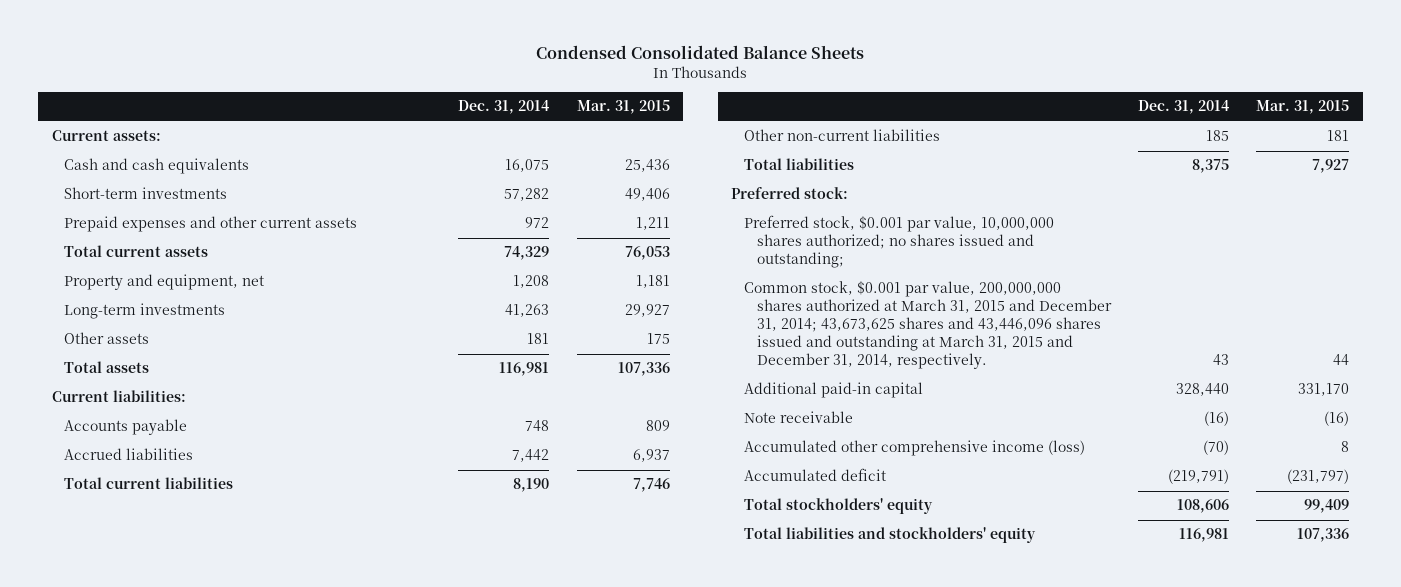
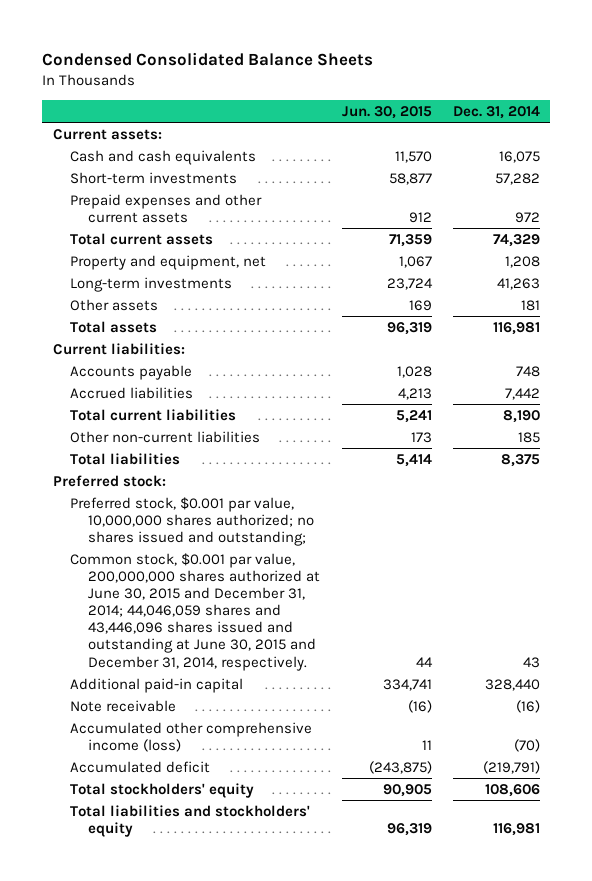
[576,100,670,115] Mar. 31, 2015 -> none
none -> [341,105,432,119] Jun. 30, 2015
[743,281,1112,370] Common stock, $0.001 par value, 200,000,000 shares authorized at March 31, 2015 and December 31, 2014; 43,673,625 shares and 43,446,096 shares issued and outstanding at March 31, 2015 and December 31, 2014, respectively. -> [70,552,321,671] Common stock, $0.001 par value, 200,000,000 shares authorized at June 30, 2015 and December 31, 2014; 44,046,059 shares and 43,446,096 shares issued and outstanding at June 30, 2015 and December 31, 2014, respectively.

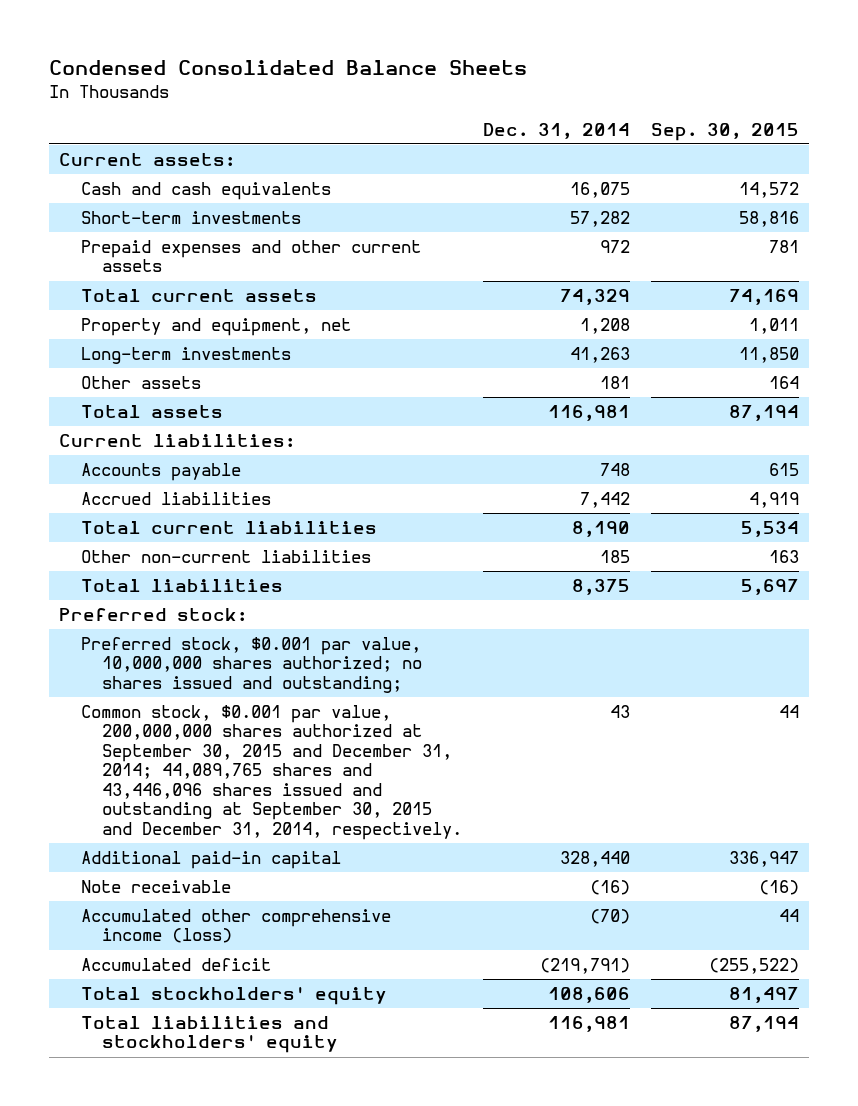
[341,105,432,119] Jun. 30, 2015 -> none
none -> [650,122,799,141] Sep. 30, 2015
[70,552,321,671] Common stock, $0.001 par value, 200,000,000 shares authorized at June 30, 2015 and December 31, 2014; 44,046,059 shares and 43,446,096 shares issued and outstanding at June 30, 2015 and December 31, 2014, respectively. -> [80,704,462,840] Common stock, $0.001 par value, 200,000,000 shares authorized at September 30, 2015 and December 31, 2014; 44,089,765 shares and 43,446,096 shares issued and outstanding at September 30, 2015 and December 31, 2014, respectively.

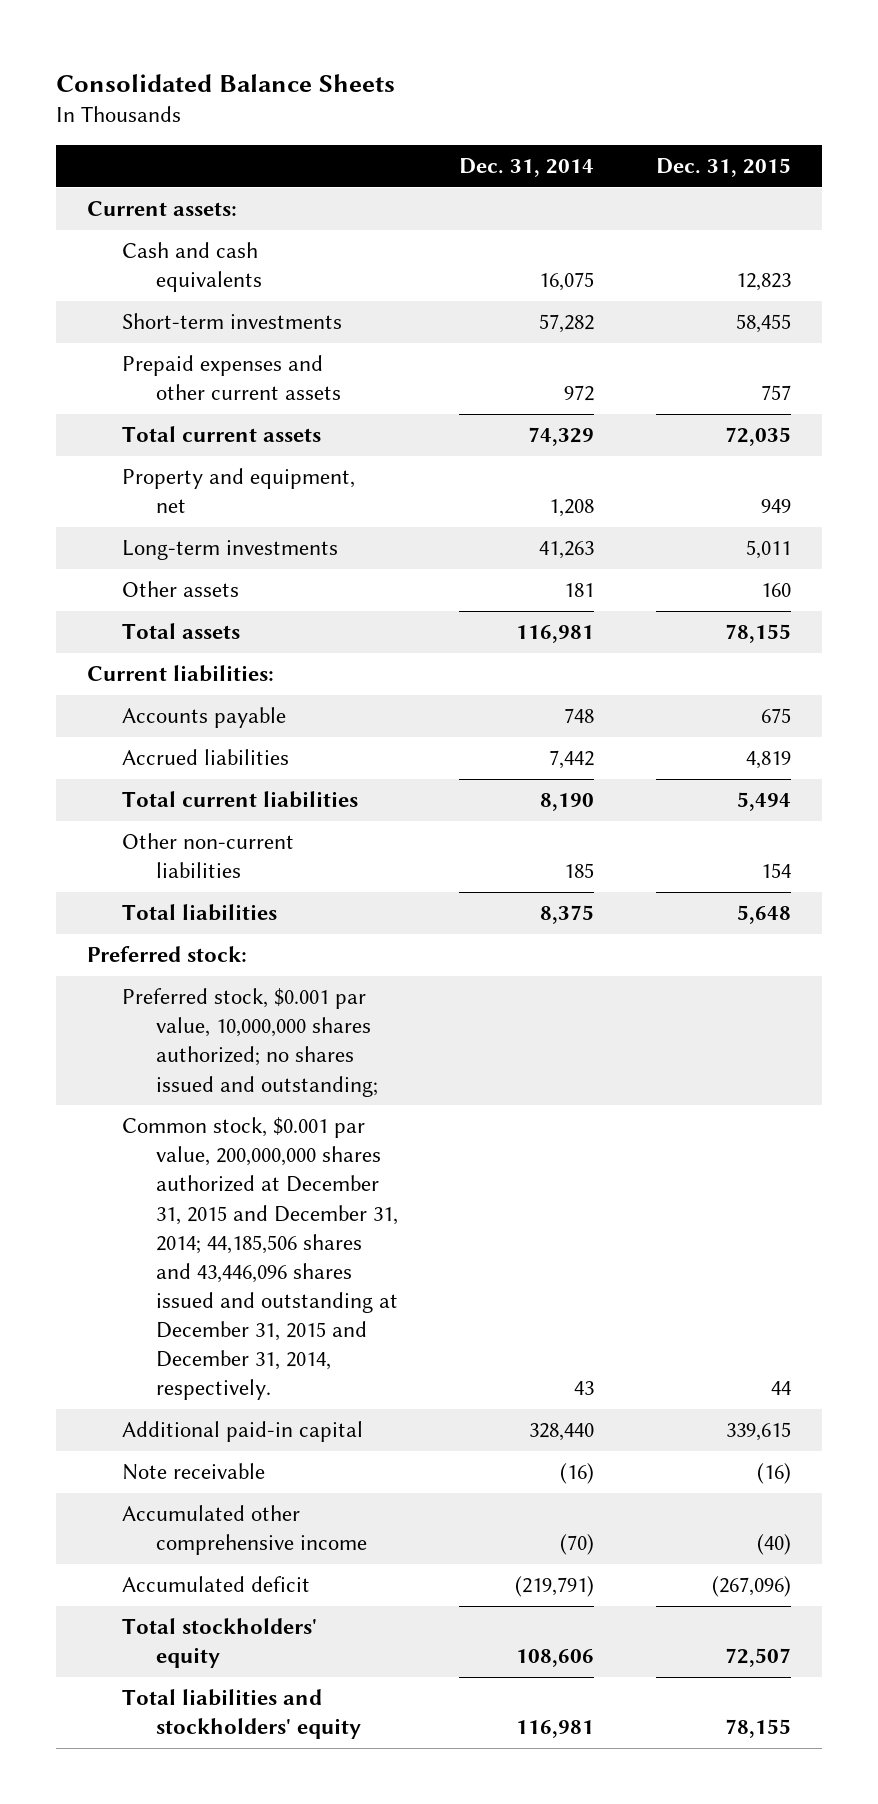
[48,59,527,75] Condensed Consolidated Balance Sheets -> [56,73,396,92] Consolidated Balance Sheets
[650,122,799,141] Sep. 30, 2015 -> none
none -> [655,158,791,178] Dec. 31, 2015
[80,704,462,840] Common stock, $0.001 par value, 200,000,000 shares authorized at September 30, 2015 and December 31, 2014; 44,089,765 shares and 43,446,096 shares issued and outstanding at September 30, 2015 and December 31, 2014, respectively. -> [121,1117,399,1401] Common stock, $0.001 par value, 200,000,000 shares authorized at December 31, 2015 and December 31, 2014; 44,185,506 shares and 43,446,096 shares issued and outstanding at December 31, 2015 and December 31, 2014, respectively.
[80,908,391,944] Accumulated other comprehensive income (loss) -> [121,1505,368,1556] Accumulated other comprehensive income

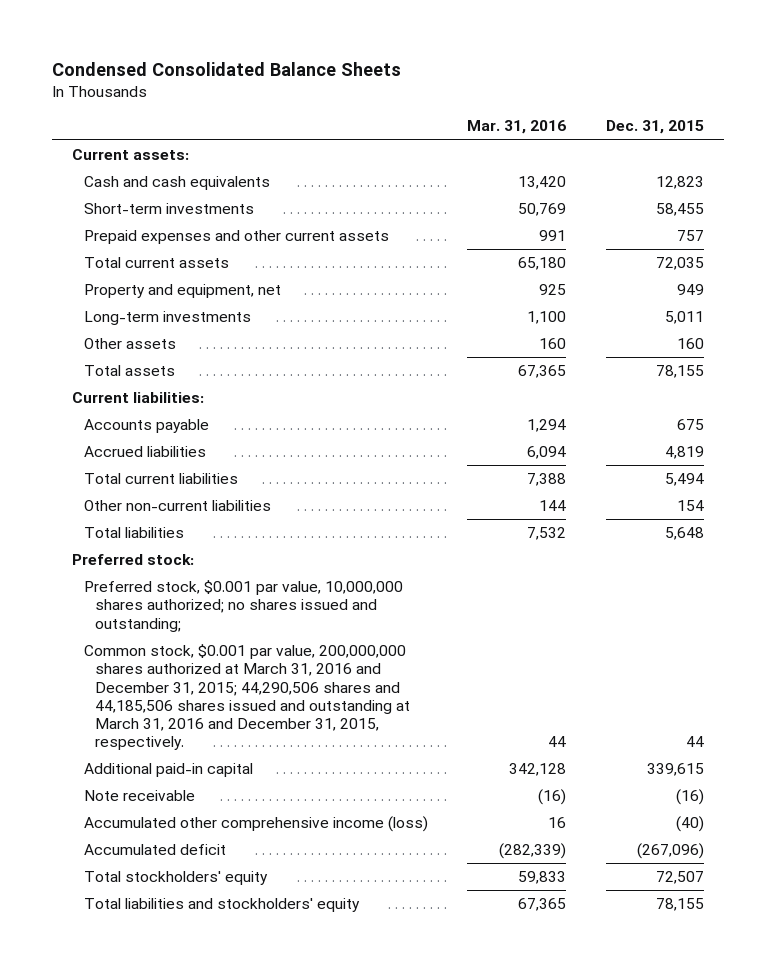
[56,73,396,92] Consolidated Balance Sheets -> [51,61,401,76] Condensed Consolidated Balance Sheets
[459,158,595,178] Dec. 31, 2014 -> none
none -> [467,120,567,135] Mar. 31, 2016
[121,1117,399,1401] Common stock, $0.001 par value, 200,000,000 shares authorized at December 31, 2015 and December 31, 2014; 44,185,506 shares and 43,446,096 shares issued and outstanding at December 31, 2015 and December 31, 2014, respectively. -> [83,644,411,751] Common stock, $0.001 par value, 200,000,000 shares authorized at March 31, 2016 and December 31, 2015; 44,290,506 shares and 44,185,506 shares issued and outstanding at March 31, 2016 and December 31, 2015, respectively.
[121,1505,368,1556] Accumulated other comprehensive income -> [83,816,428,833] Accumulated other comprehensive income (loss)

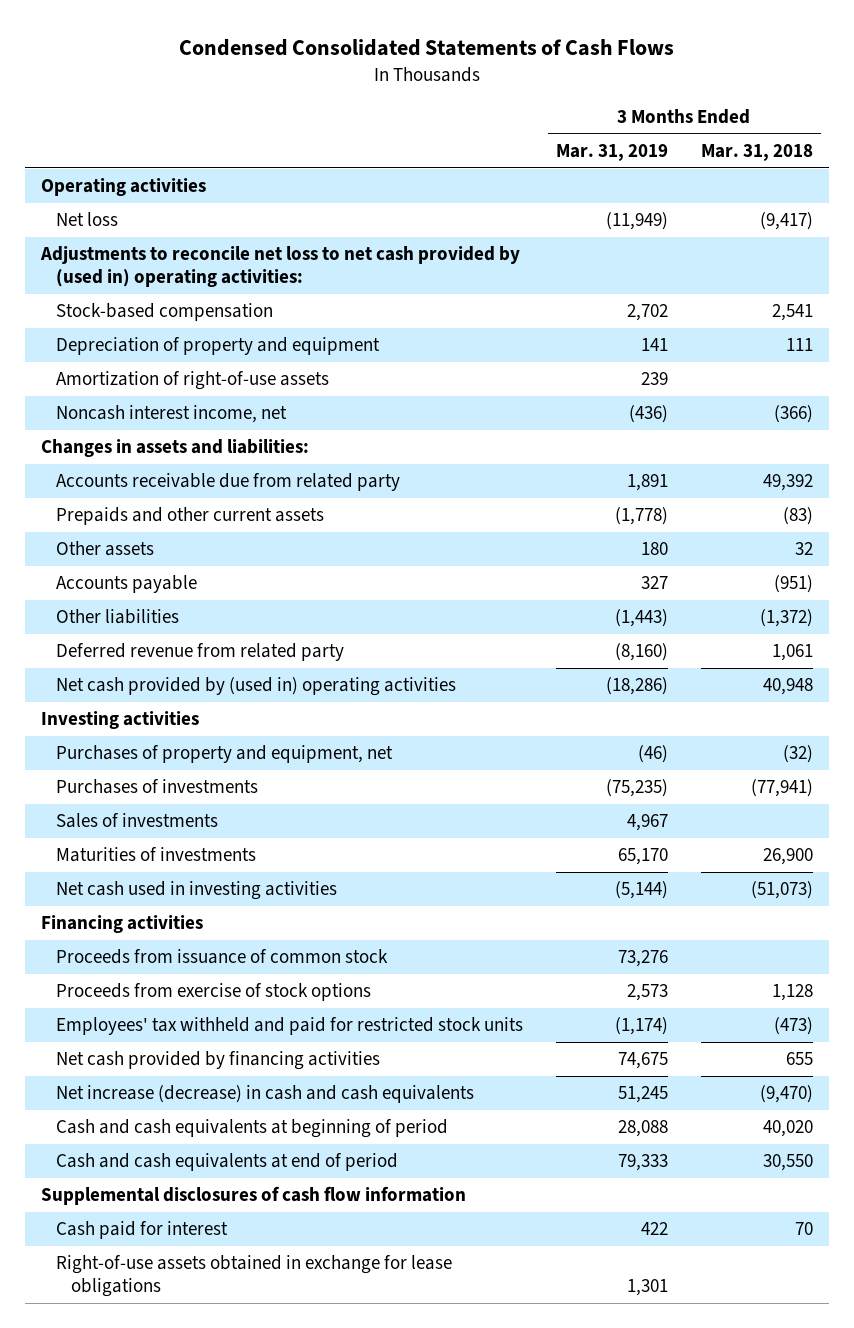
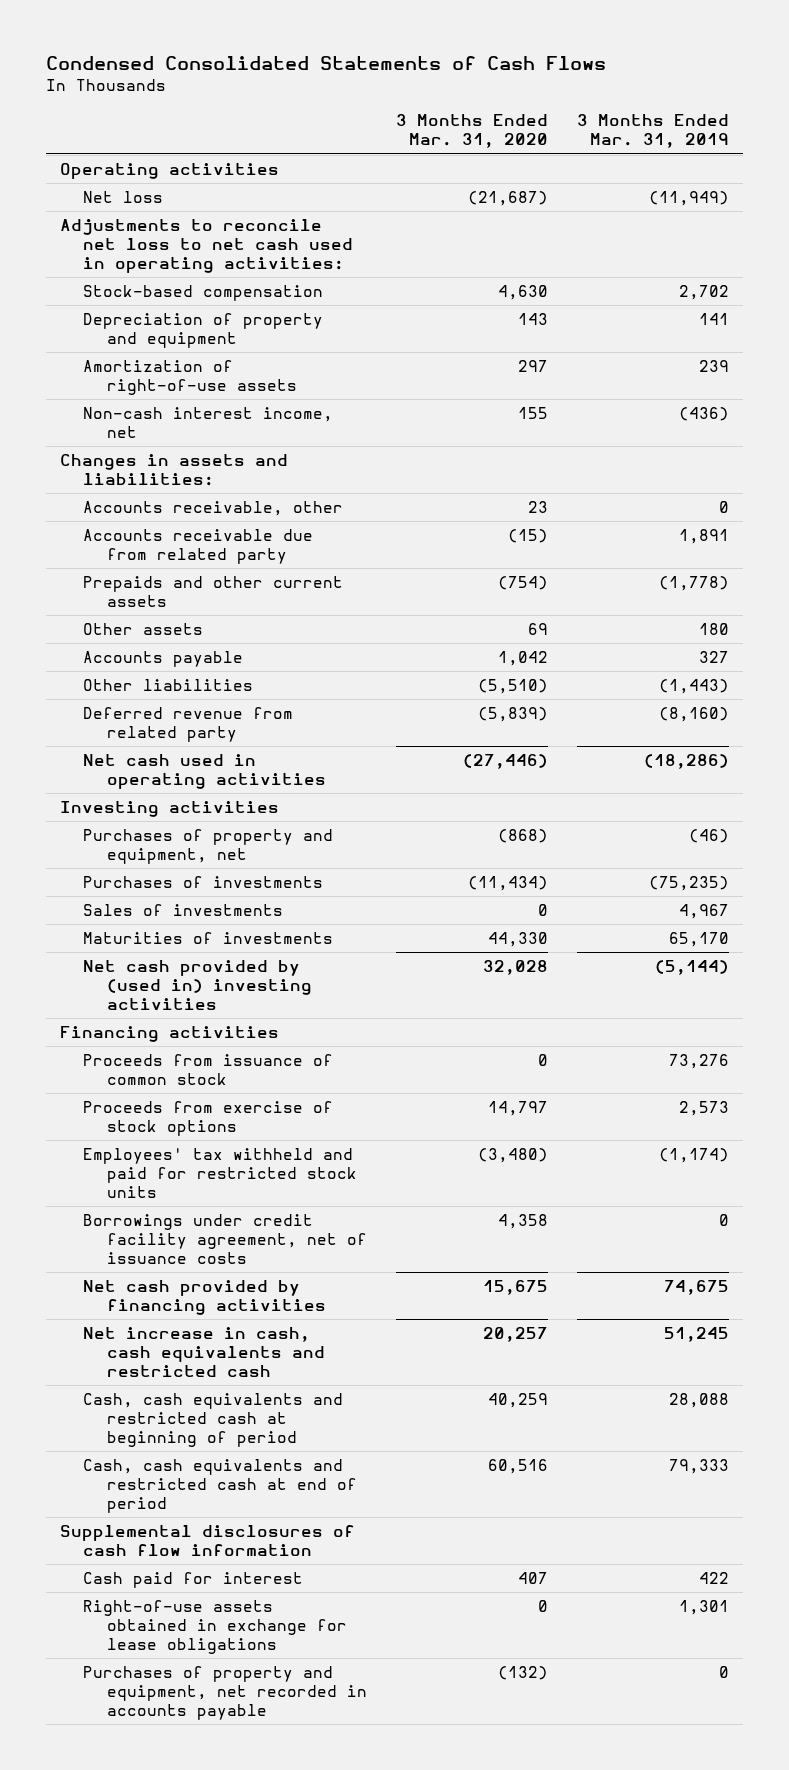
[700,143,813,161] Mar. 31, 2018 -> none
none -> [395,114,548,149] 3 Months Ended Mar. 31, 2020
[40,246,521,288] Adjustments to reconcile net loss to net cash provided by (used in) operating activities: -> [60,219,354,274] Adjustments to reconcile net loss to net cash used in operating activities:
[56,405,288,424] Noncash interest income, net -> [83,407,334,439] Non-cash interest income, net
none -> [83,501,344,517] Accounts receivable, other
[56,677,457,697] Net cash provided by (used in) operating activities -> [83,754,326,790] Net cash used in operating activities
[56,881,338,901] Net cash used in investing activities -> [83,960,312,1011] Net cash provided by (used in) investing activities
none -> [83,1214,367,1265] Borrowings under credit facility agreement, net of issuance costs
[56,1085,475,1104] Net increase (decrease) in cash and cash equivalents -> [83,1327,325,1378] Net increase in cash, cash equivalents and restricted cash
[56,1119,449,1139] Cash and cash equivalents at beginning of period -> [83,1393,344,1448] Cash, cash equivalents and restricted cash at beginning of period
[56,1153,399,1172] Cash and cash equivalents at end of period -> [83,1459,357,1514] Cash, cash equivalents and restricted cash at end of period
none -> [83,1666,367,1721] Purchases of property and equipment, net recorded in accounts payable

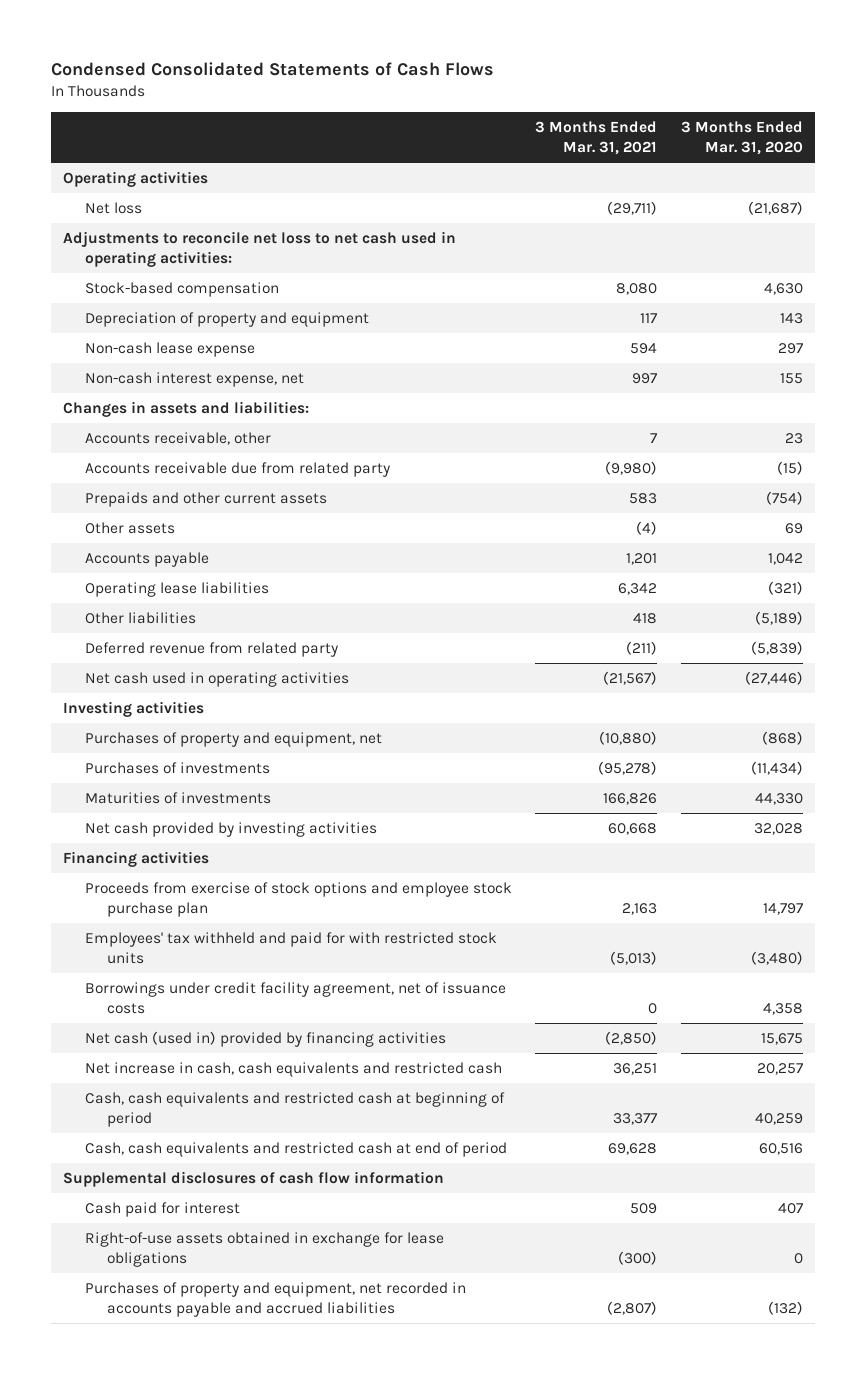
[576,114,729,149] 3 Months Ended Mar. 31, 2019 -> none
none -> [535,120,658,156] 3 Months Ended Mar. 31, 2021
[83,360,297,396] Amortization of right-of-use assets -> [84,341,255,357] Non-cash lease expense
[83,407,334,439] Non-cash interest income, net -> [84,371,304,387] Non-cash interest expense, net
none -> [84,581,269,597] Operating lease liabilities
[477,679,548,695] (5,510) -> [754,610,803,625] (5,189)
[83,904,284,917] Sales of investments -> none
[83,960,312,1011] Net cash provided by (used in) investing activities -> [84,821,377,837] Net cash provided by investing activities
[83,1054,334,1086] Proceeds from issuance of common stock -> none
[83,1101,334,1137] Proceeds from exercise of stock options -> [84,881,512,918] Proceeds from exercise of stock options and employee stock purchase plan
[83,1148,357,1199] Employees' tax withheld and paid for restricted stock units -> [84,931,497,965] Employees' tax withheld and paid for with restricted stock units
[83,1280,326,1316] Net cash provided by financing activities -> [84,1030,446,1047] Net cash (used in) provided by financing activities
[83,1666,367,1721] Purchases of property and equipment, net recorded in accounts payable -> [84,1281,466,1318] Purchases of property and equipment, net recorded in accounts payable and accrued liabilities

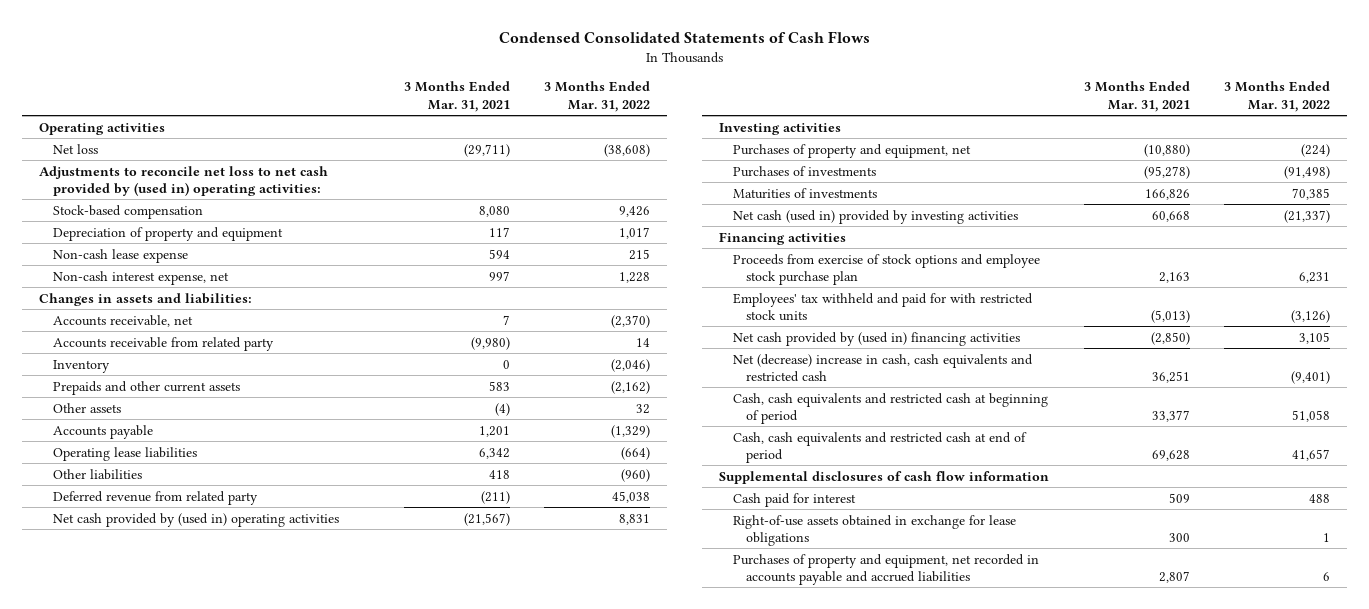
[680,120,803,156] 3 Months Ended Mar. 31, 2020 -> none
none -> [544,81,651,112] 3 Months Ended Mar. 31, 2022
[62,230,456,268] Adjustments to reconcile net loss to net cash used in operating activities: -> [39,165,329,196] Adjustments to reconcile net loss to net cash provided by (used in) operating activities:
[84,431,271,445] Accounts receivable, other -> [52,314,193,327] Accounts receivable, net
[84,461,390,477] Accounts receivable due from related party -> [52,336,274,351] Accounts receivable from related party
none -> [52,359,110,373] Inventory
[84,671,349,687] Net cash used in operating activities -> [52,512,339,527] Net cash provided by (used in) operating activities
[84,821,377,837] Net cash provided by investing activities -> [732,209,1018,224] Net cash (used in) provided by investing activities
[84,981,506,1015] Borrowings under credit facility agreement, net of issuance costs -> none
[84,1030,446,1047] Net cash (used in) provided by financing activities -> [732,331,1020,346] Net cash provided by (used in) financing activities
[84,1061,502,1077] Net increase in cash, cash equivalents and restricted cash -> [732,353,1033,382] Net (decrease) increase in cash, cash equivalents and restricted cash
[618,1251,658,1266] (300) -> [1168,532,1190,542] 300
[607,1301,658,1316] (2,807) -> [1158,570,1190,583] 2,807

